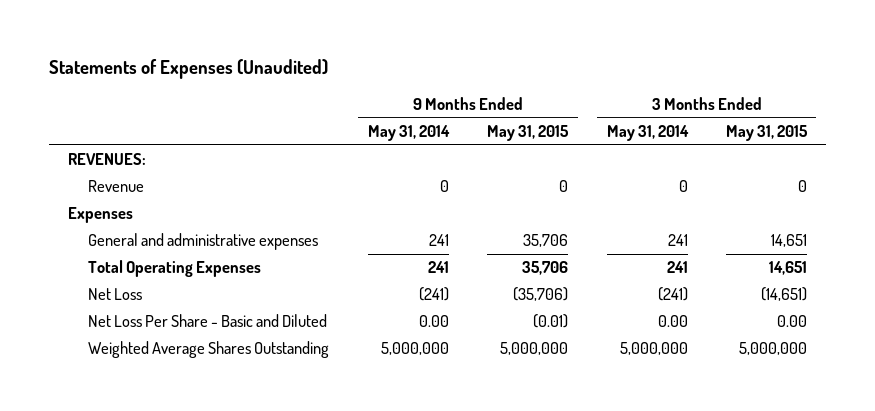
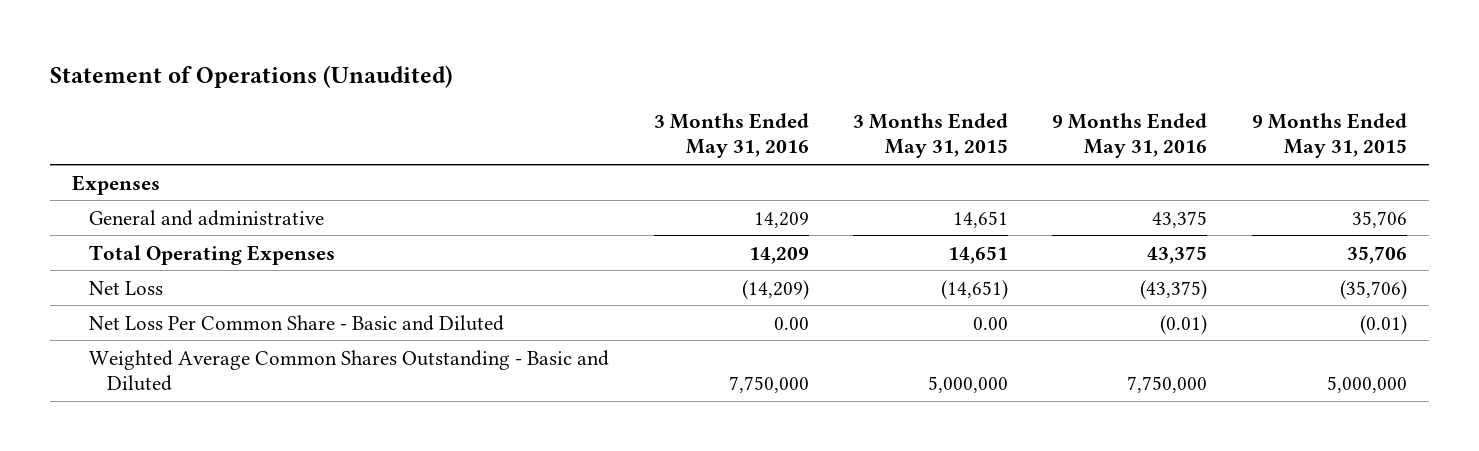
[49,59,329,80] Statements of Expenses (Unaudited) -> [49,64,453,88] Statement of Operations (Unaudited)
[367,125,450,142] May 31, 2014 -> none
[606,125,689,142] May 31, 2014 -> none
none -> [653,113,809,159] 3 Months Ended May 31, 2016
none -> [1052,113,1208,159] 9 Months Ended May 31, 2016
[68,153,147,166] REVENUES: -> none
[88,180,145,193] Revenue -> none
[88,233,319,251] General and administrative expenses -> [89,209,325,226] General and administrative
[88,314,328,328] Net Loss Per Share - Basic and Diluted -> [89,314,505,331] Net Loss Per Common Share - Basic and Diluted
[88,341,330,359] Weighted Average Shares Outstanding -> [89,349,610,391] Weighted Average Common Shares Outstanding - Basic and Diluted

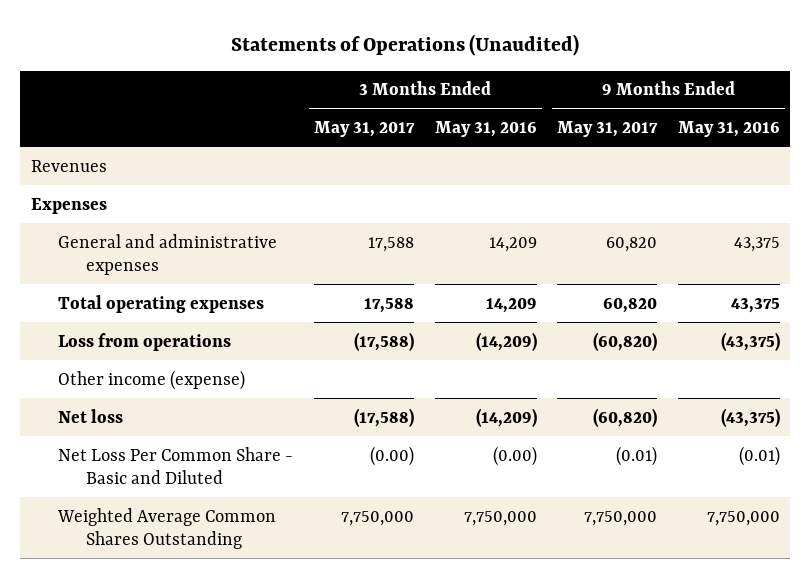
[49,64,453,88] Statement of Operations (Unaudited) -> [231,33,580,56] Statements of Operations (Unaudited)
[853,113,1009,159] 3 Months Ended May 31, 2015 -> none
[1251,113,1407,159] 9 Months Ended May 31, 2015 -> none
none -> [314,121,416,138] May 31, 2017
none -> [557,121,659,138] May 31, 2017
none -> [30,159,107,172] Revenues
[89,209,325,226] General and administrative -> [58,233,278,275] General and administrative expenses
[89,244,336,265] Total Operating Expenses -> [58,294,265,313] Total operating expenses
none -> [58,332,232,351] Loss from operations
none -> [58,369,246,390] Other income (expense)
[89,280,164,295] Net Loss -> [58,408,124,423] Net loss
[773,316,809,330] 0.00 -> [492,445,537,466] (0.00)
[89,349,610,391] Weighted Average Common Shares Outstanding - Basic and Diluted -> [57,507,277,549] Weighted Average Common Shares Outstanding

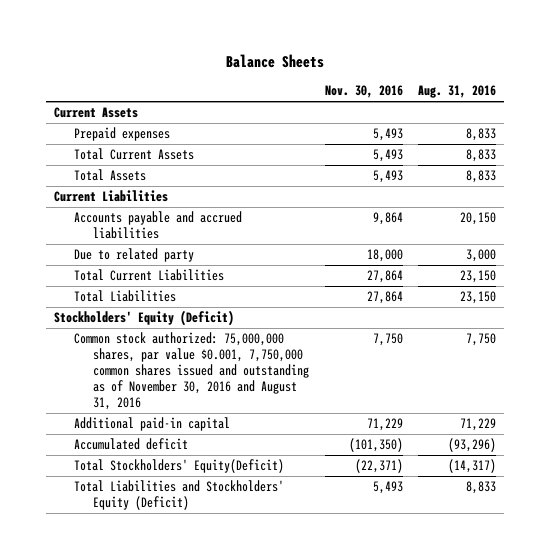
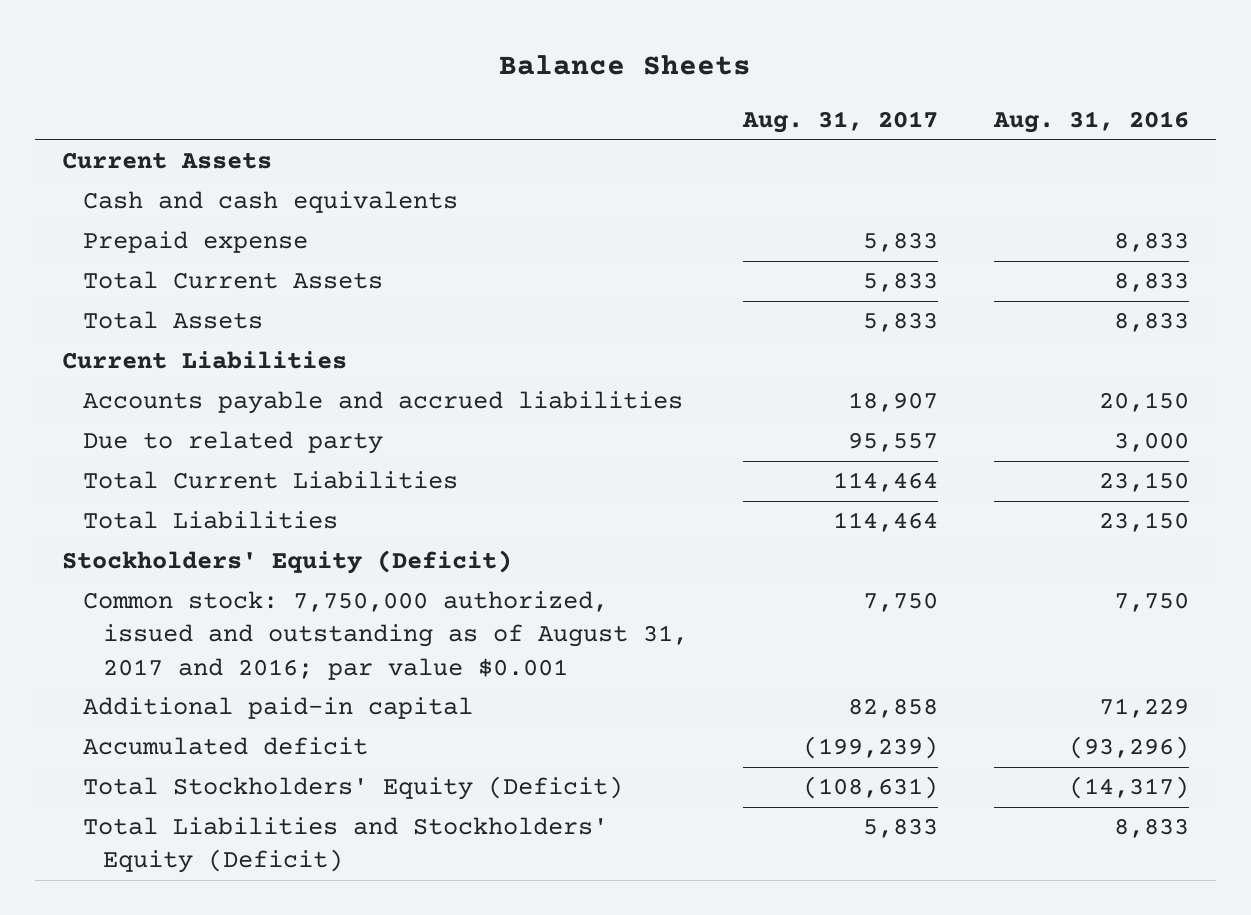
[324,85,403,99] Nov. 30, 2016 -> none
none -> [742,111,939,134] Aug. 31, 2017
none -> [82,191,458,214] Cash and cash equivalents
[73,127,170,142] Prepaid expenses -> [82,231,308,254] Prepaid expense
[73,332,310,410] Common stock authorized: 75,000,000 shares, par value $0.001, 7,750,000 common shares issued and outstanding as of November 30, 2016 and August 31, 2016 -> [82,591,689,680] Common stock: 7,750,000 authorized, issued and outstanding as of August 31, 2017 and 2016; par value $0.001
[73,459,284,474] Total Stockholders' Equity(Deficit) -> [82,776,623,801] Total Stockholders' Equity (Deficit)

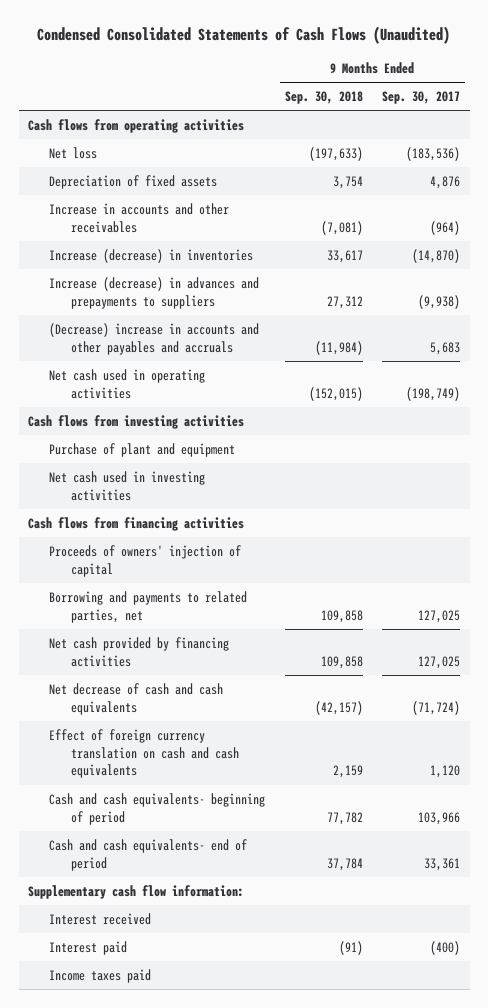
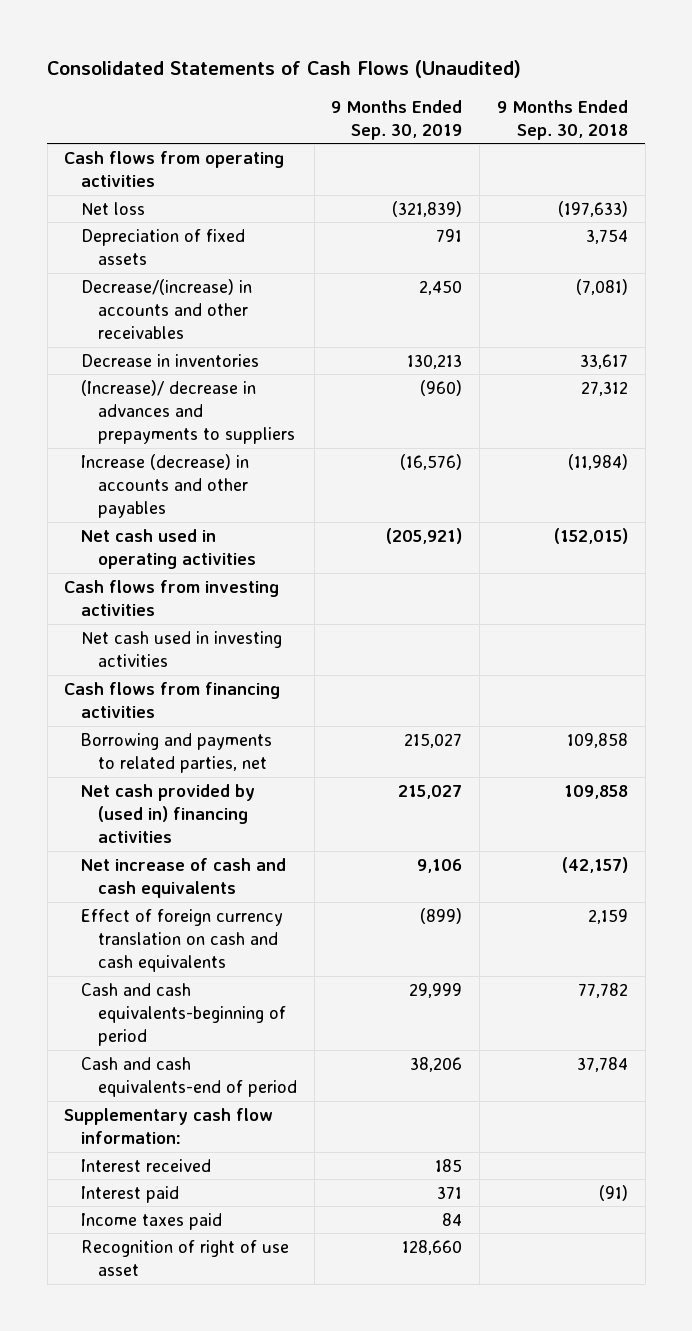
[37,25,451,44] Condensed Consolidated Statements of Cash Flows (Unaudited) -> [47,59,522,78] Consolidated Statements of Cash Flows (Unaudited)
[382,90,461,104] Sep. 30, 2017 -> none
none -> [331,99,463,140] 9 Months Ended Sep. 30, 2019
[49,202,230,233] Increase in accounts and other receivables -> [81,278,253,339] Decrease/(increase) in accounts and other receivables
[49,248,254,263] Increase (decrease) in inventories -> [81,353,260,367] Decrease in inventories
[49,276,260,309] Increase (decrease) in advances and prepayments to suppliers -> [81,379,295,444] (Increase)/ decrease in advances and prepayments to suppliers
[49,322,260,355] (Decrease) increase in accounts and other payables and accruals -> [81,453,250,518] Increase (decrease) in accounts and other payables
[49,442,236,457] Purchase of plant and equipment -> none
[49,544,242,577] Proceeds of owners' injection of capital -> none
[49,636,230,667] Net cash provided by financing activities -> [81,783,256,843] Net cash provided by (used in) financing activities
[49,682,224,715] Net decrease of cash and cash equivalents -> [81,857,287,898] Net increase of cash and cash equivalents
[49,792,266,825] Cash and cash equivalents- beginning of period -> [81,982,286,1046] Cash and cash equivalents-beginning of period
[49,838,248,871] Cash and cash equivalents- end of period -> [81,1056,297,1097] Cash and cash equivalents-end of period
none -> [81,1239,290,1276] Recognition of right of use asset

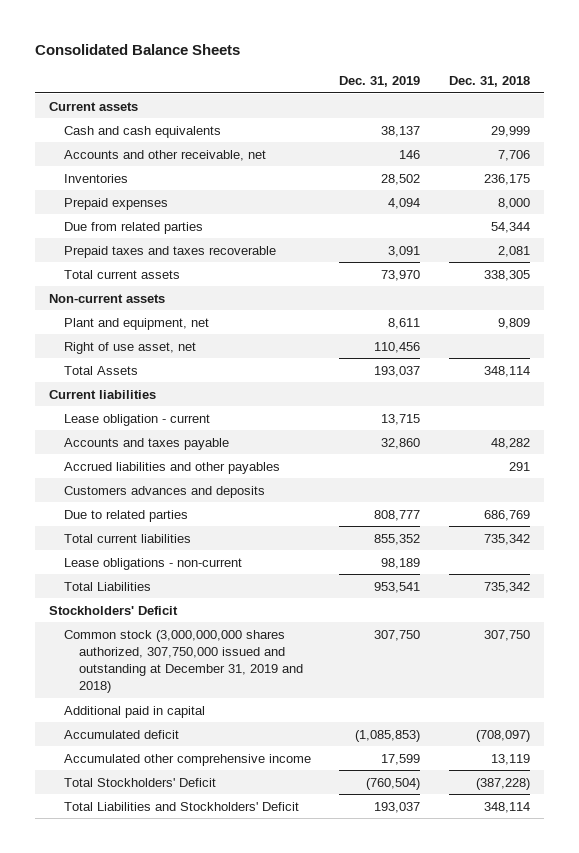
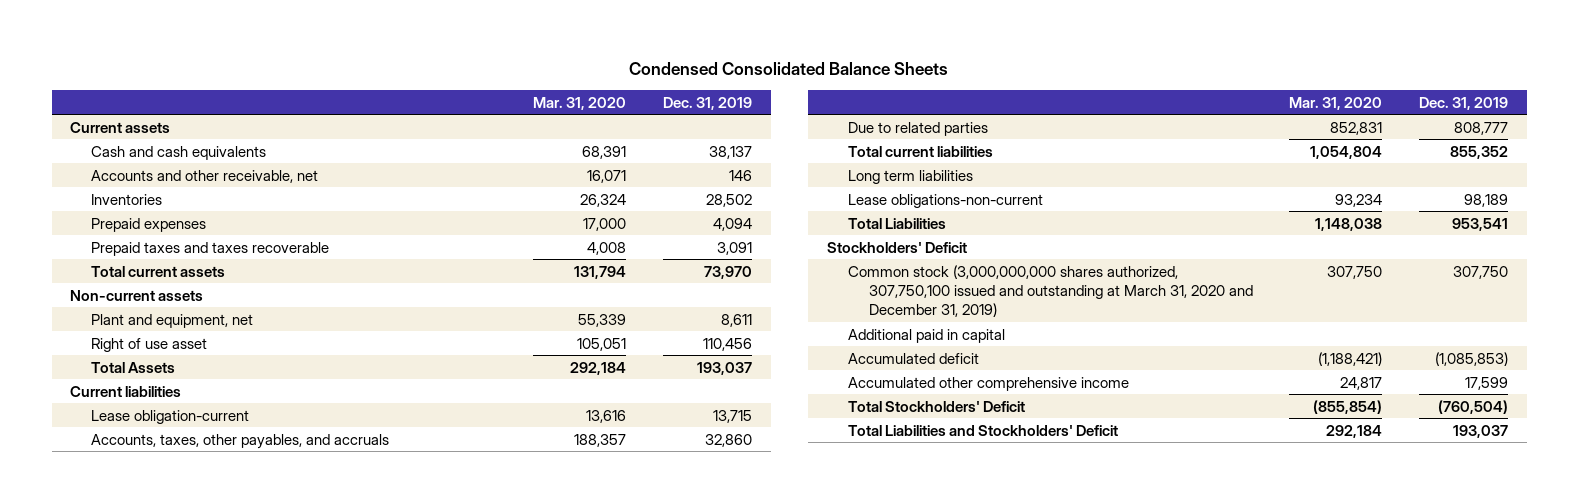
[34,44,240,56] Consolidated Balance Sheets -> [629,62,949,76] Condensed Consolidated Balance Sheets
[448,76,530,88] Dec. 31, 2018 -> none
none -> [533,96,627,110] Mar. 31, 2020
[64,221,204,234] Due from related parties -> none
[64,341,197,354] Right of use asset, net -> [91,337,208,352] Right of use asset
[64,461,281,474] Accrued liabilities and other payables -> none
[64,485,266,498] Customers advances and deposits -> none
[64,413,211,426] Lease obligation - current -> [91,409,250,424] Lease obligation-current
[64,437,230,450] Accounts and taxes payable -> [91,433,390,449] Accounts, taxes, other payables, and accruals
none -> [847,169,973,184] Long term liabilities
[64,557,243,570] Lease obligations - non-current -> [847,193,1043,208] Lease obligations-non-current
[64,629,304,693] Common stock (3,000,000,000 shares authorized, 307,750,000 issued and outstanding at December 31, 2019 and 2018) -> [847,264,1253,318] Common stock (3,000,000,000 shares authorized, 307,750,100 issued and outstanding at March 31, 2020 and December 31, 2019)

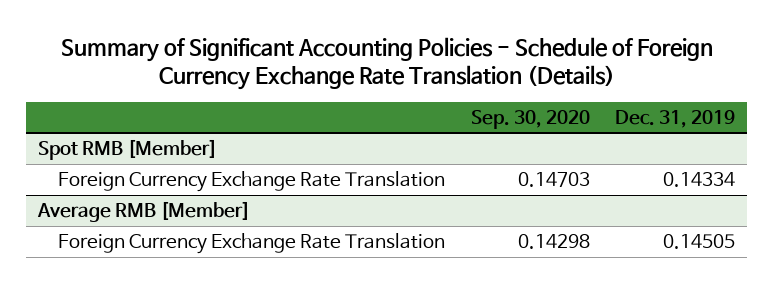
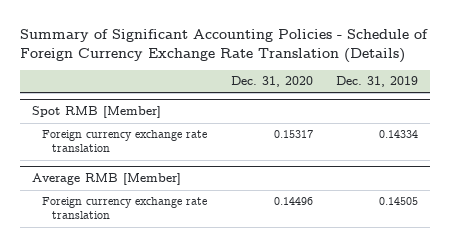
[470,109,590,129] Sep. 30, 2020 -> none
none -> [230,76,313,88] Dec. 31, 2020
[58,170,446,192] Foreign Currency Exchange Rate Translation -> [41,130,207,153] Foreign currency exchange rate translation
[58,232,446,254] Foreign Currency Exchange Rate Translation -> [41,197,207,220] Foreign currency exchange rate translation

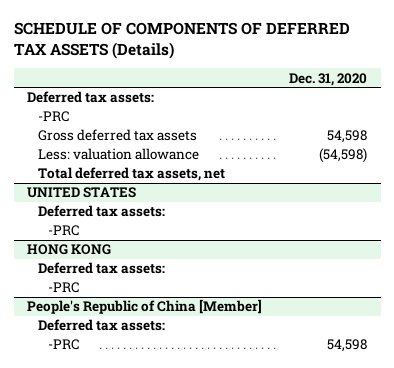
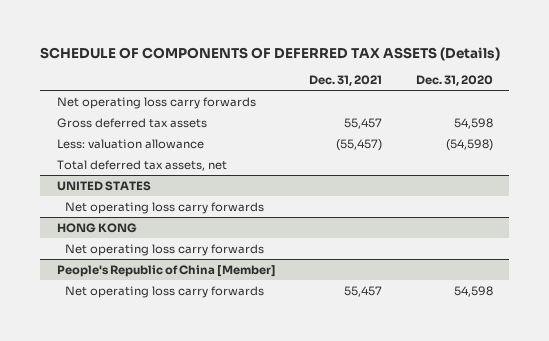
none -> [309,75,383,87] Dec. 31, 2021
[27,91,155,104] Deferred tax assets: -> none
[37,111,70,123] -PRC -> [56,96,256,109] Net operating loss carry forwards
[37,205,165,218] Deferred tax assets: -> none
[48,225,81,237] -PRC -> [65,201,265,214] Net operating loss carry forwards
[37,262,165,275] Deferred tax assets: -> none
[48,282,81,294] -PRC -> [65,243,265,256] Net operating loss carry forwards
[37,319,165,332] Deferred tax assets: -> none
[48,339,81,351] -PRC -> [65,285,265,298] Net operating loss carry forwards

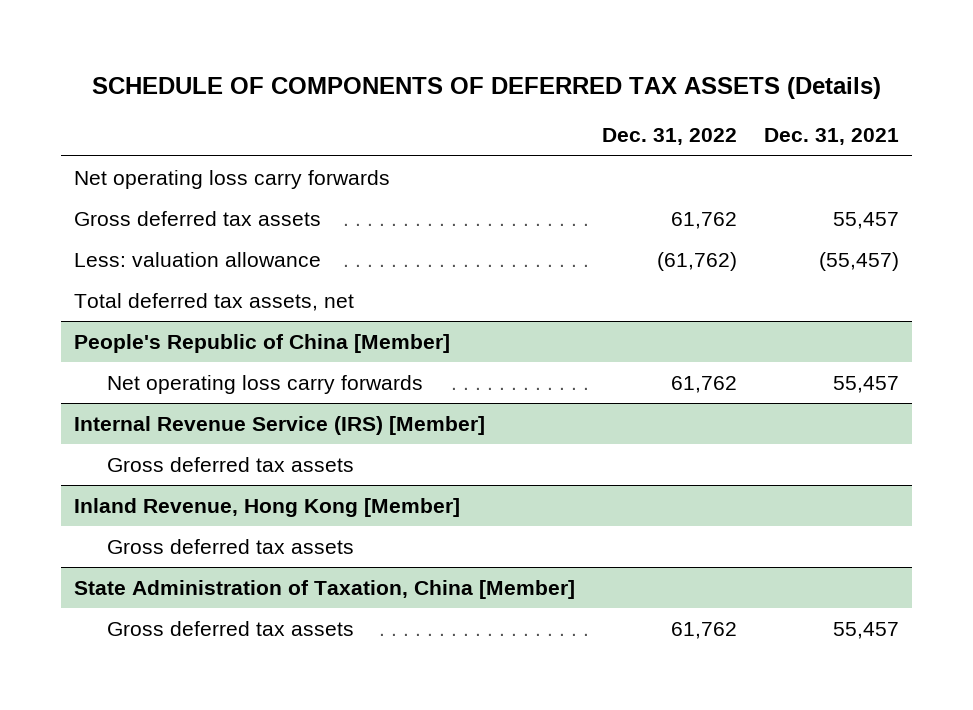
[415,75,493,87] Dec. 31, 2020 -> none
none -> [602,128,738,146] Dec. 31, 2022
[56,180,151,191] UNITED STATES -> none
[65,201,265,214] Net operating loss carry forwards -> none
[56,222,137,233] HONG KONG -> none
[65,243,265,256] Net operating loss carry forwards -> none
none -> [74,415,486,435] Internal Revenue Service (IRS) [Member]
none -> [107,456,355,472] Gross deferred tax assets
none -> [74,497,461,517] Inland Revenue, Hong Kong [Member]
none -> [107,538,355,554] Gross deferred tax assets
none -> [74,579,576,599] State Administration of Taxation, China [Member]
none -> [107,620,355,636] Gross deferred tax assets

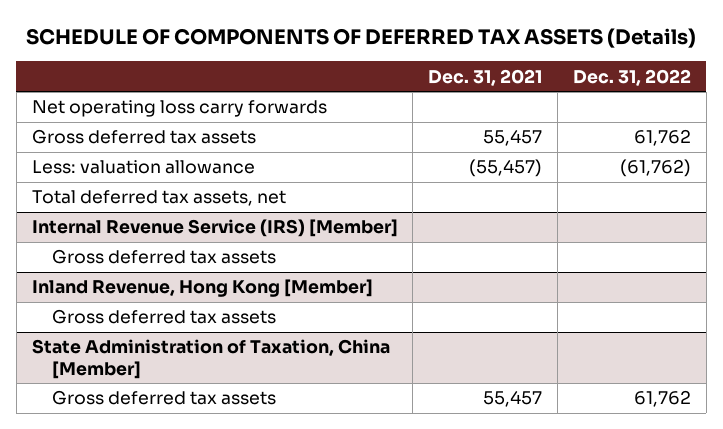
[74,333,451,353] People's Republic of China [Member] -> none
[107,374,424,394] Net operating loss carry forwards -> none

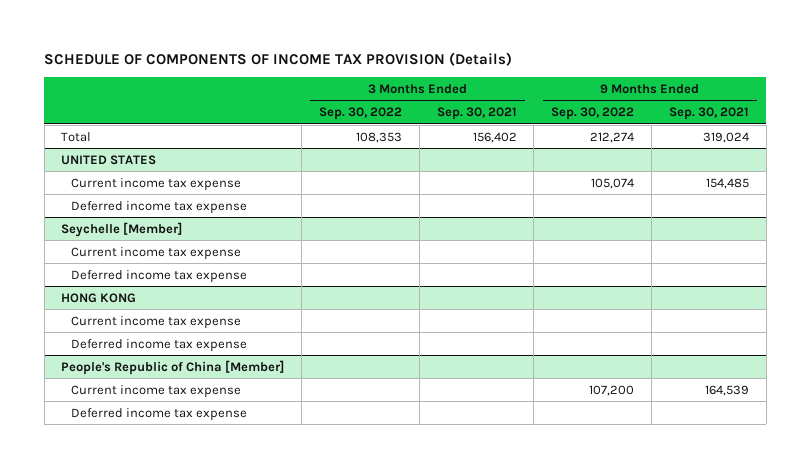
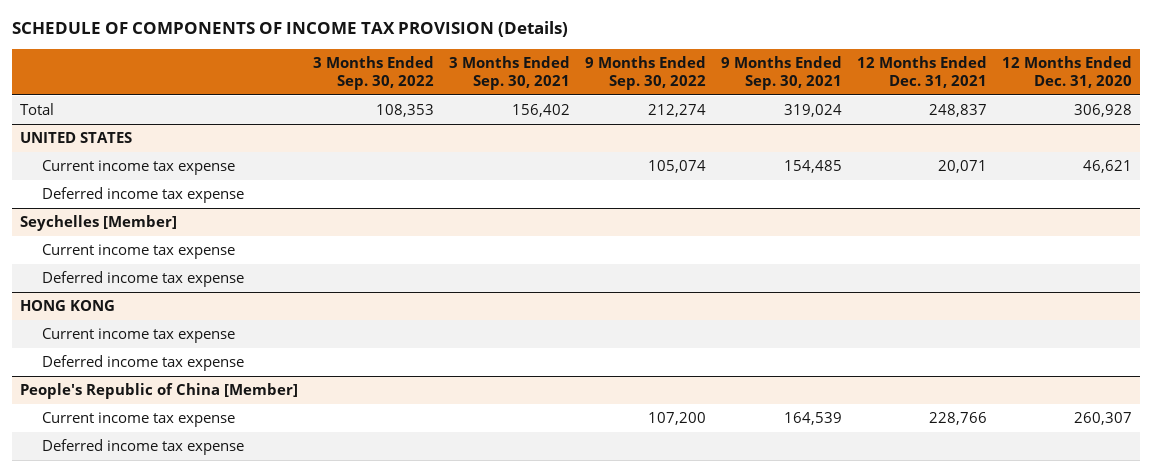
none -> [857,55,988,88] 12 Months Ended Dec. 31, 2021
none -> [1002,55,1133,88] 12 Months Ended Dec. 31, 2020
[61,221,183,237] Seychelle [Member] -> [19,215,177,232] Seychelles [Member]

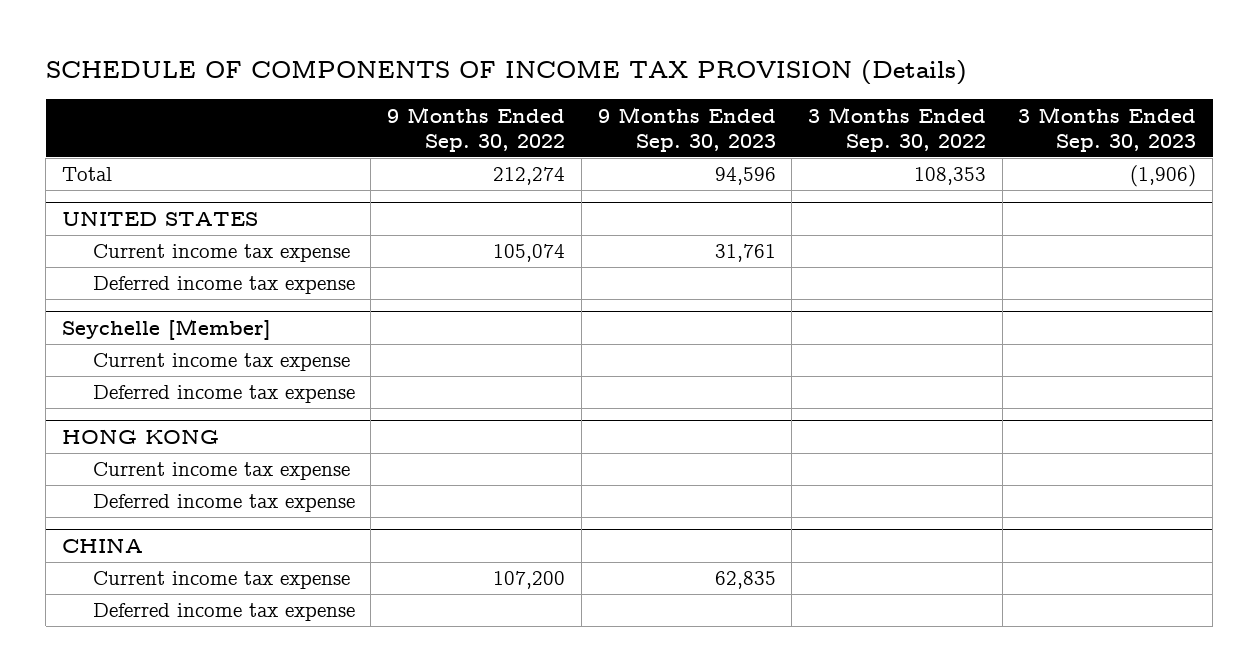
[448,55,570,90] 3 Months Ended Sep. 30, 2021 -> none
[721,55,843,90] 9 Months Ended Sep. 30, 2021 -> none
[857,55,988,88] 12 Months Ended Dec. 31, 2021 -> none
[1002,55,1133,88] 12 Months Ended Dec. 31, 2020 -> none
none -> [597,106,776,152] 9 Months Ended Sep. 30, 2023
none -> [1018,106,1197,152] 3 Months Ended Sep. 30, 2023
[19,215,177,232] Seychelles [Member] -> [62,318,272,340] Seychelle [Member]
[19,383,298,400] People's Republic of China [Member] -> none
none -> [62,537,144,553] CHINA

